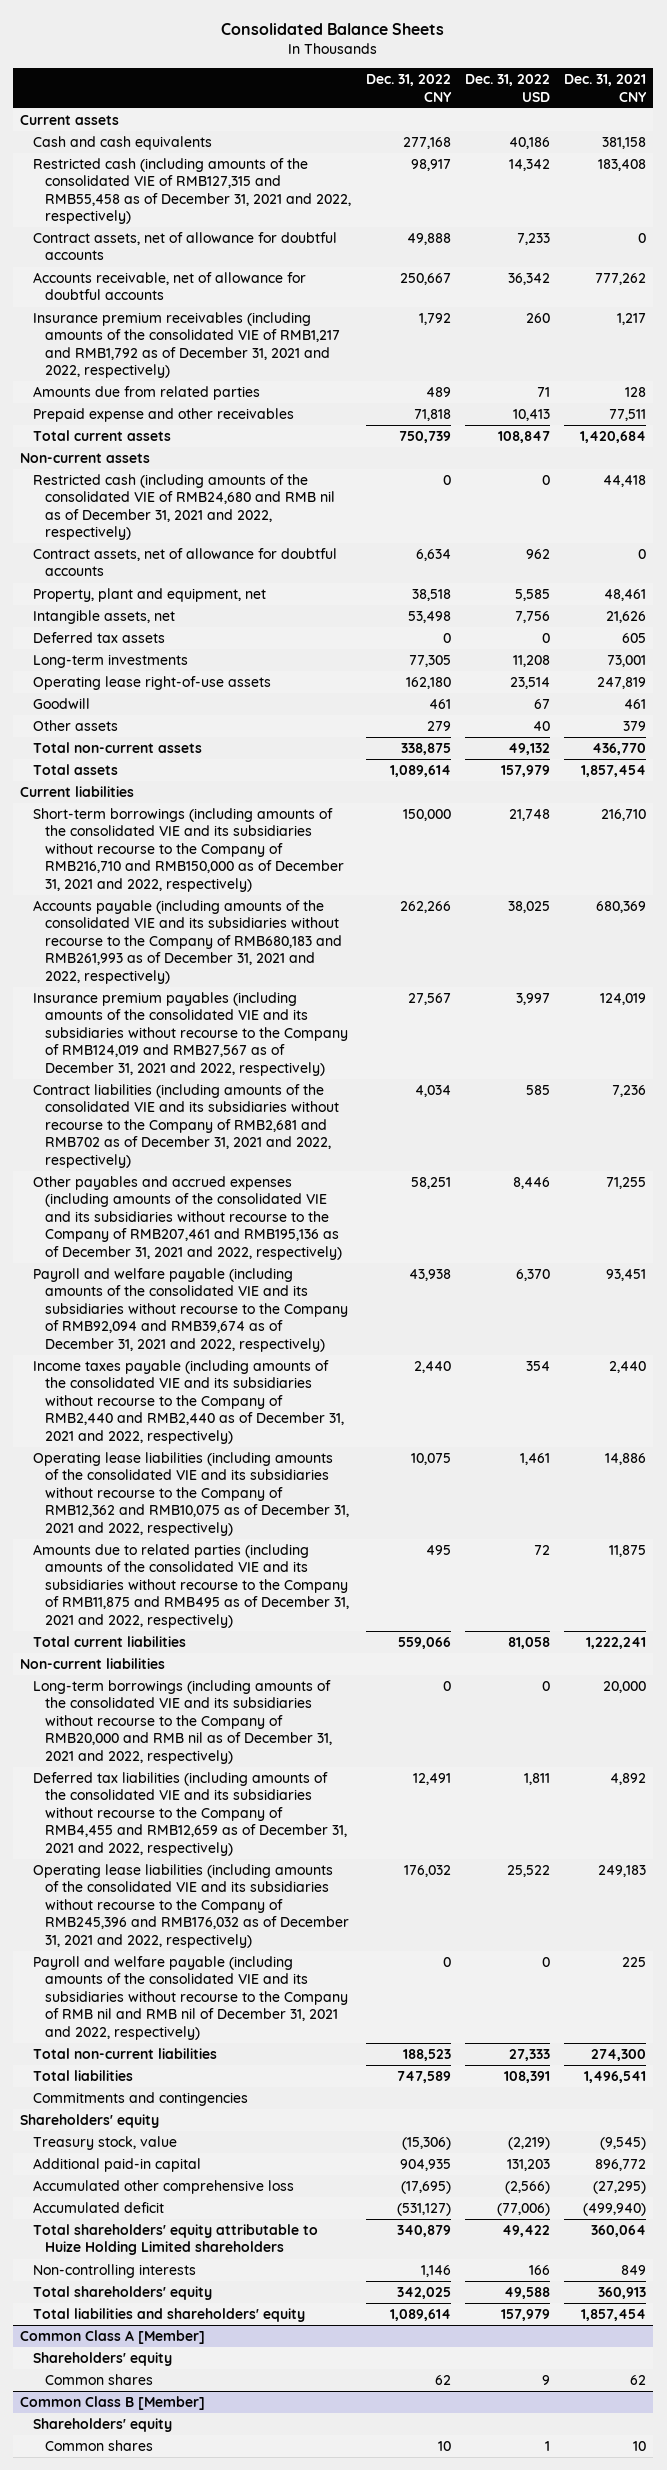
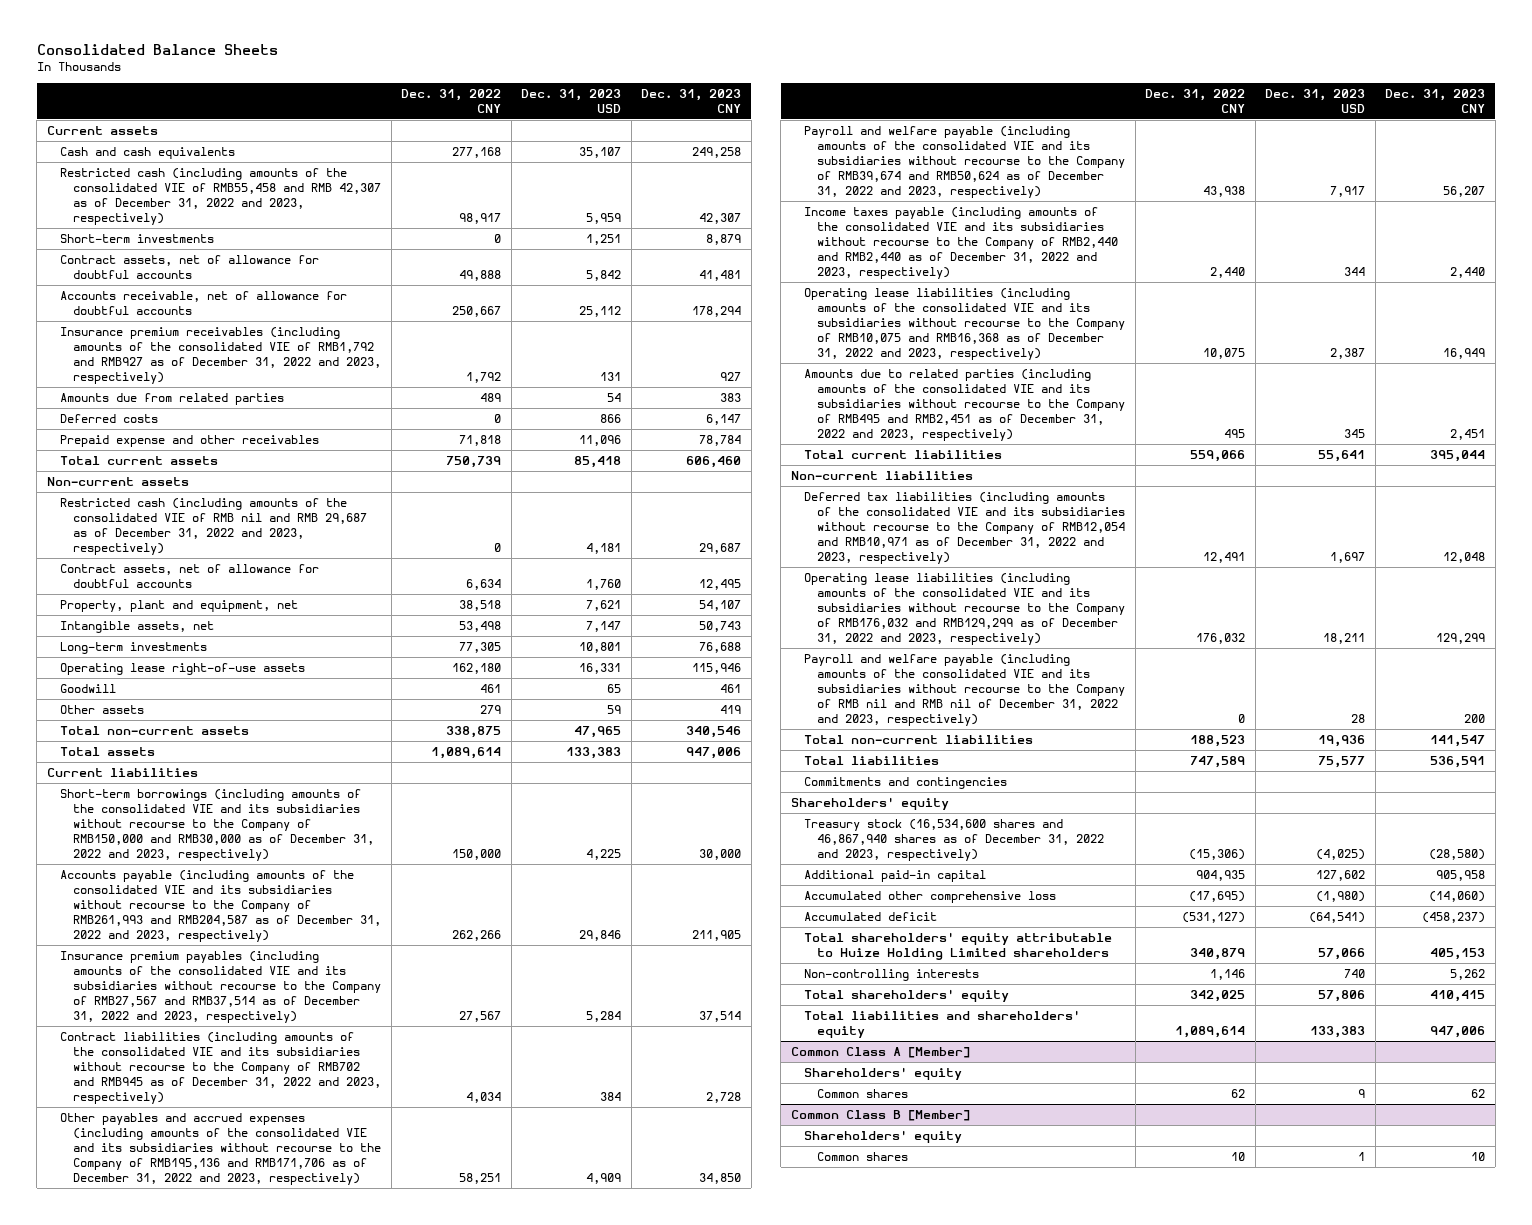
[464,74,550,102] Dec. 31, 2022 USD -> none
[564,74,648,102] Dec. 31, 2021 CNY -> none
none -> [521,89,622,114] Dec. 31, 2023 USD
none -> [641,89,742,114] Dec. 31, 2023 CNY
[32,158,352,225] Restricted cash (including amounts of the consolidated VIE of RMB127,315 and RMB55,458 as of December 31, 2021 and 2022, respectively) -> [60,167,382,225] Restricted cash (including amounts of the consolidated VIE of RMB55,458 and RMB 42,307 as of December 31, 2022 and 2023, respectively)
none -> [60,233,215,243] Short-term investments
[32,312,341,379] Insurance premium receivables (including amounts of the consolidated VIE of RMB1,217 and RMB1,792 as of December 31, 2021 and 2022, respectively) -> [60,326,382,384] Insurance premium receivables (including amounts of the consolidated VIE of RMB1,792 and RMB927 as of December 31, 2022 and 2023, respectively)
none -> [60,413,159,423] Deferred costs
[32,474,336,541] Restricted cash (including amounts of the consolidated VIE of RMB24,680 and RMB nil as of December 31, 2021 and 2022, respectively) -> [60,497,368,555] Restricted cash (including amounts of the consolidated VIE of RMB nil and RMB 29,687 as of December 31, 2022 and 2023, respectively)
[32,632,165,644] Deferred tax assets -> none
[32,808,345,892] Short-term borrowings (including amounts of the consolidated VIE and its subsidiaries without recourse to the Company of RMB216,710 and RMB150,000 as of December 31, 2021 and 2022, respectively) -> [60,788,375,861] Short-term borrowings (including amounts of the consolidated VIE and its subsidiaries without recourse to the Company of RMB150,000 and RMB30,000 as of December 31, 2022 and 2023, respectively)
[32,900,343,984] Accounts payable (including amounts of the consolidated VIE and its subsidiaries without recourse to the Company of RMB680,183 and RMB261,993 as of December 31, 2021 and 2022, respectively) -> [60,869,382,942] Accounts payable (including amounts of the consolidated VIE and its subsidiaries without recourse to the Company of RMB261,993 and RMB204,587 as of December 31, 2022 and 2023, respectively)
[32,992,349,1076] Insurance premium payables (including amounts of the consolidated VIE and its subsidiaries without recourse to the Company of RMB124,019 and RMB27,567 as of December 31, 2021 and 2022, respectively) -> [60,950,382,1023] Insurance premium payables (including amounts of the consolidated VIE and its subsidiaries without recourse to the Company of RMB27,567 and RMB37,514 as of December 31, 2022 and 2023, respectively)
[32,1084,340,1168] Contract liabilities (including amounts of the consolidated VIE and its subsidiaries without recourse to the Company of RMB2,681 and RMB702 as of December 31, 2021 and 2022, respectively) -> [60,1031,382,1104] Contract liabilities (including amounts of the consolidated VIE and its subsidiaries without recourse to the Company of RMB702 and RMB945 as of December 31, 2022 and 2023, respectively)
[32,1176,343,1260] Other payables and accrued expenses (including amounts of the consolidated VIE and its subsidiaries without recourse to the Company of RMB207,461 and RMB195,136 as of December 31, 2021 and 2022, respectively) -> [60,1112,382,1185] Other payables and accrued expenses (including amounts of the consolidated VIE and its subsidiaries without recourse to the Company of RMB195,136 and RMB171,706 as of December 31, 2022 and 2023, respectively)
[32,1268,349,1352] Payroll and welfare payable (including amounts of the consolidated VIE and its subsidiaries without recourse to the Company of RMB92,094 and RMB39,674 as of December 31, 2021 and 2022, respectively) -> [804,125,1126,198] Payroll and welfare payable (including amounts of the consolidated VIE and its subsidiaries without recourse to the Company of RMB39,674 and RMB50,624 as of December 31, 2022 and 2023, respectively)
[32,1360,345,1444] Income taxes payable (including amounts of the consolidated VIE and its subsidiaries without recourse to the Company of RMB2,440 and RMB2,440 as of December 31, 2021 and 2022, respectively) -> [804,206,1119,279] Income taxes payable (including amounts of the consolidated VIE and its subsidiaries without recourse to the Company of RMB2,440 and RMB2,440 as of December 31, 2022 and 2023, respectively)
[32,1452,350,1536] Operating lease liabilities (including amounts of the consolidated VIE and its subsidiaries without recourse to the Company of RMB12,362 and RMB10,075 as of December 31, 2021 and 2022, respectively) -> [804,287,1126,360] Operating lease liabilities (including amounts of the consolidated VIE and its subsidiaries without recourse to the Company of RMB10,075 and RMB16,368 as of December 31, 2022 and 2023, respectively)
[32,1544,350,1628] Amounts due to related parties (including amounts of the consolidated VIE and its subsidiaries without recourse to the Company of RMB11,875 and RMB495 as of December 31, 2021 and 2022, respectively) -> [804,368,1126,441] Amounts due to related parties (including amounts of the consolidated VIE and its subsidiaries without recourse to the Company of RMB495 and RMB2,451 as of December 31, 2022 and 2023, respectively)
[32,1680,333,1764] Long-term borrowings (including amounts of the consolidated VIE and its subsidiaries without recourse to the Company of RMB20,000 and RMB nil as of December 31, 2021 and 2022, respectively) -> none
[32,1772,348,1856] Deferred tax liabilities (including amounts of the consolidated VIE and its subsidiaries without recourse to the Company of RMB4,455 and RMB12,659 as of December 31, 2021 and 2022, respectively) -> [804,491,1126,564] Deferred tax liabilities (including amounts of the consolidated VIE and its subsidiaries without recourse to the Company of RMB12,054 and RMB10,971 as of December 31, 2022 and 2023, respectively)
[32,1864,350,1948] Operating lease liabilities (including amounts of the consolidated VIE and its subsidiaries without recourse to the Company of RMB245,396 and RMB176,032 as of December 31, 2021 and 2022, respectively) -> [804,572,1126,645] Operating lease liabilities (including amounts of the consolidated VIE and its subsidiaries without recourse to the Company of RMB176,032 and RMB129,299 as of December 31, 2022 and 2023, respectively)
[32,1956,349,2040] Payroll and welfare payable (including amounts of the consolidated VIE and its subsidiaries without recourse to the Company of RMB nil and RMB nil of December 31, 2021 and 2022, respectively) -> [804,653,1126,726] Payroll and welfare payable (including amounts of the consolidated VIE and its subsidiaries without recourse to the Company of RMB nil and RMB nil of December 31, 2022 and 2023, respectively)
[32,2136,177,2151] Treasury stock, value -> [804,818,1105,861] Treasury stock (16,534,600 shares and 46,867,940 shares as of December 31, 2022 and 2023, respectively)

